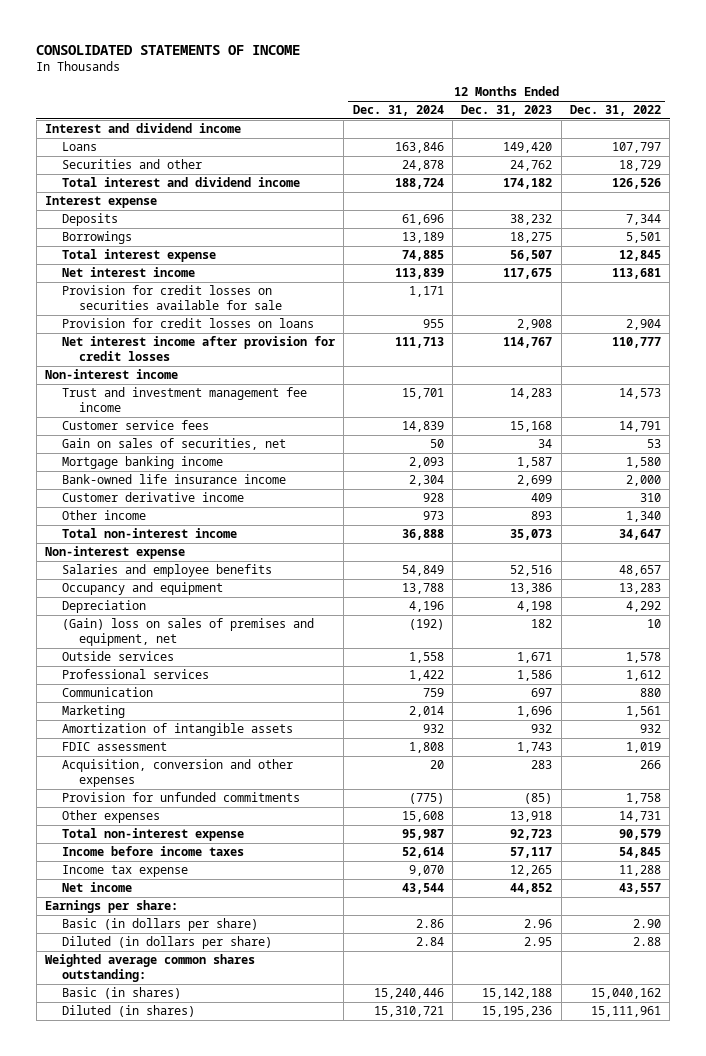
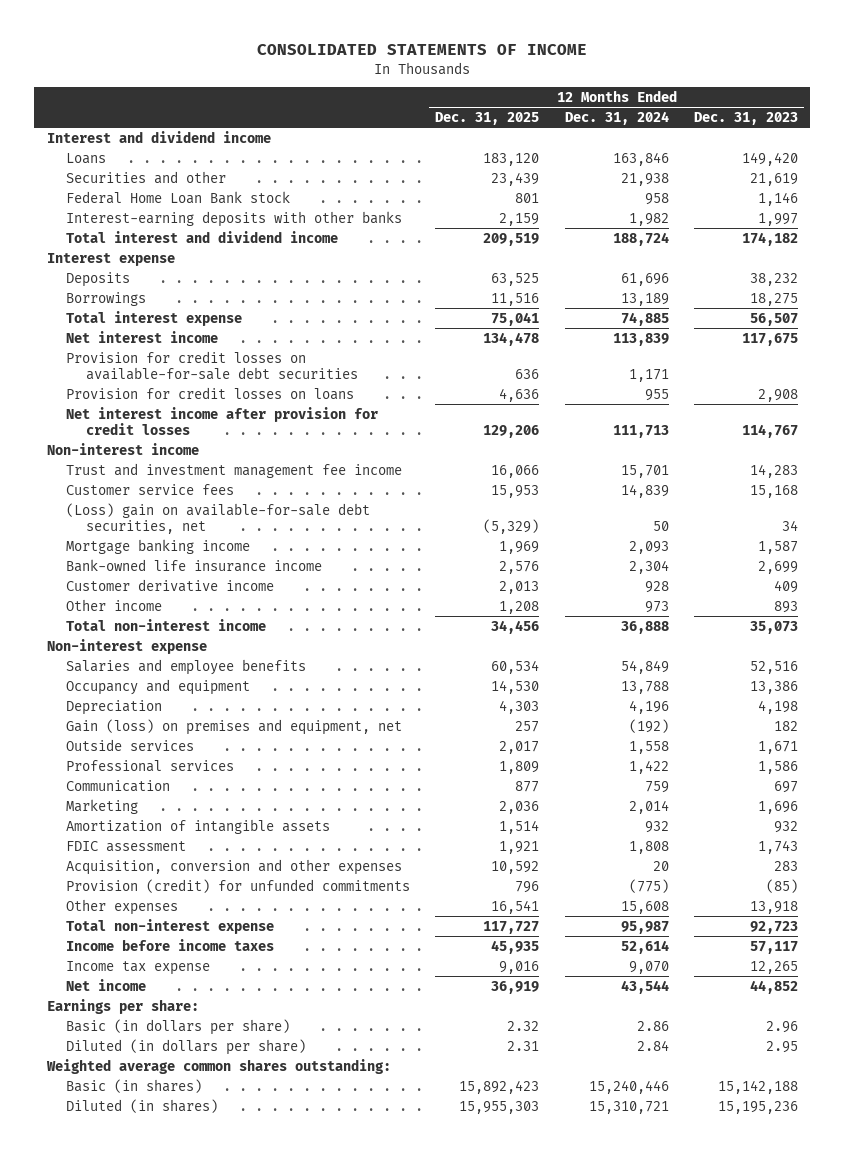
[569,105,661,117] Dec. 31, 2022 -> none
none -> [435,111,540,125] Dec. 31, 2025
[401,160,444,172] 24,878 -> [620,172,669,186] 21,938
[510,160,553,172] 24,762 -> [749,172,798,186] 21,619
none -> [66,190,291,204] Federal Home Loan Bank stock
none -> [66,210,403,227] Interest-earning deposits with other banks
[62,285,283,311] Provision for credit losses on securities available for sale -> [66,350,358,380] Provision for credit losses on available-for-sale debt securities
[62,438,287,451] Gain on sales of securities, net -> [66,502,371,534] (Loss) gain on available-for-sale debt securities, net
[62,618,315,647] (Gain) loss on sales of premises and equipment, net -> [66,718,403,735] Gain (loss) on premises and equipment, net
[62,792,301,803] Provision for unfunded commitments -> [66,878,411,893] Provision (credit) for unfunded commitments

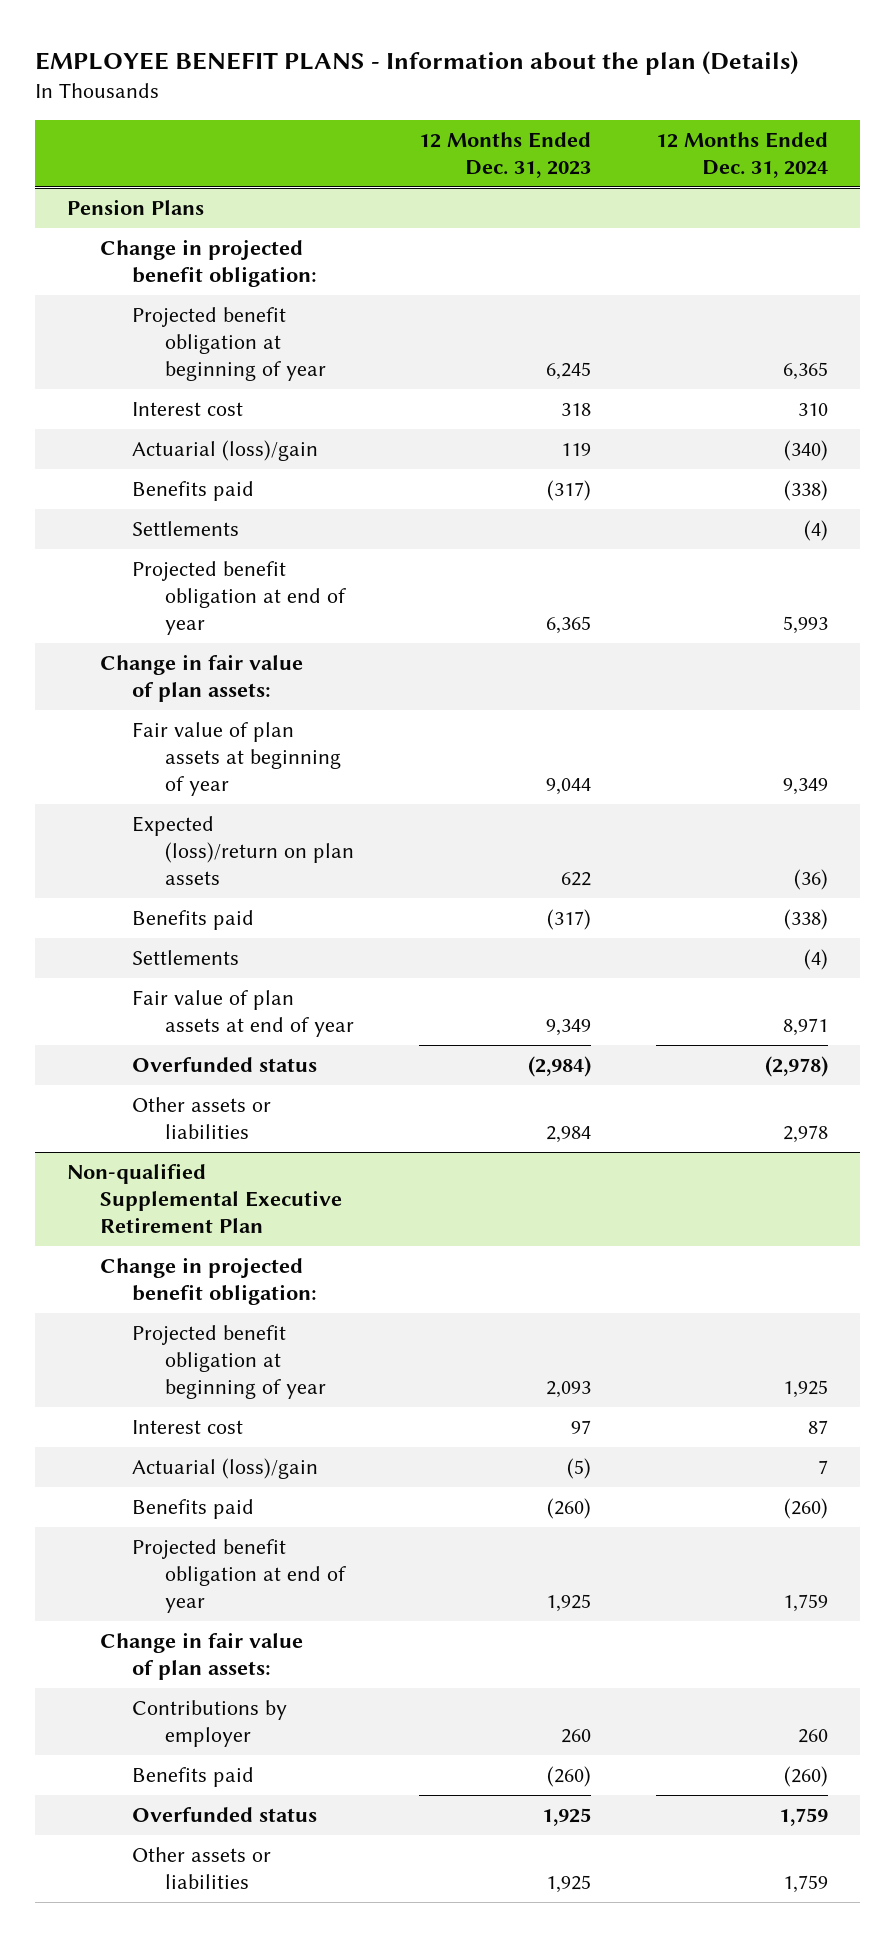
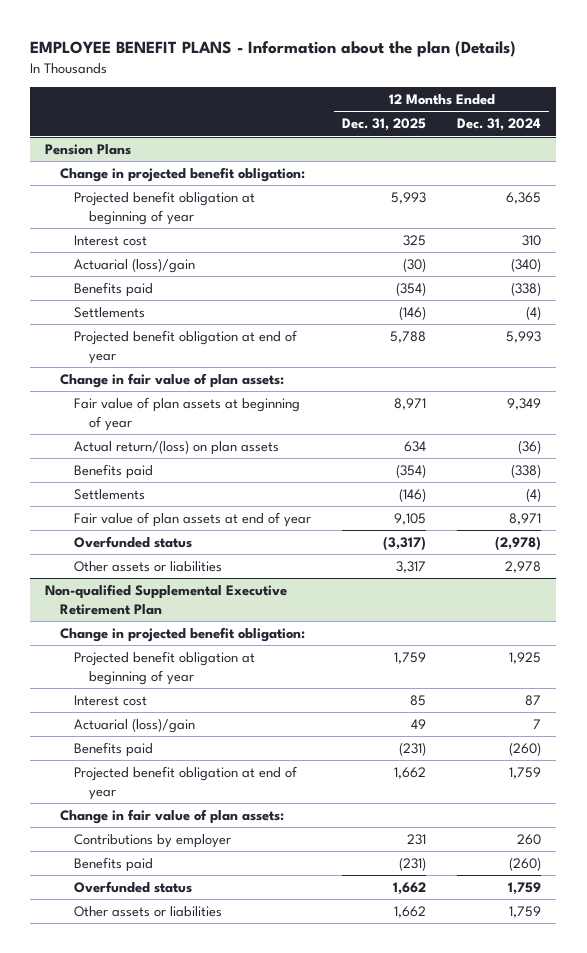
[418,132,591,179] 12 Months Ended Dec. 31, 2023 -> none
none -> [342,118,427,132] Dec. 31, 2025
[132,815,354,885] Expected (loss)/return on plan assets -> [74,439,280,455] Actual return/(loss) on plan assets

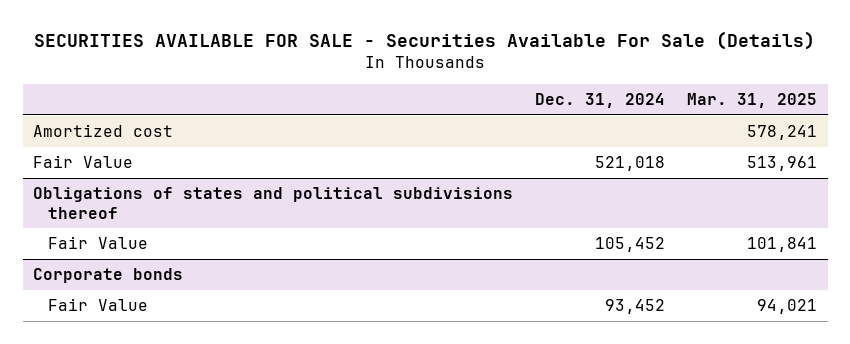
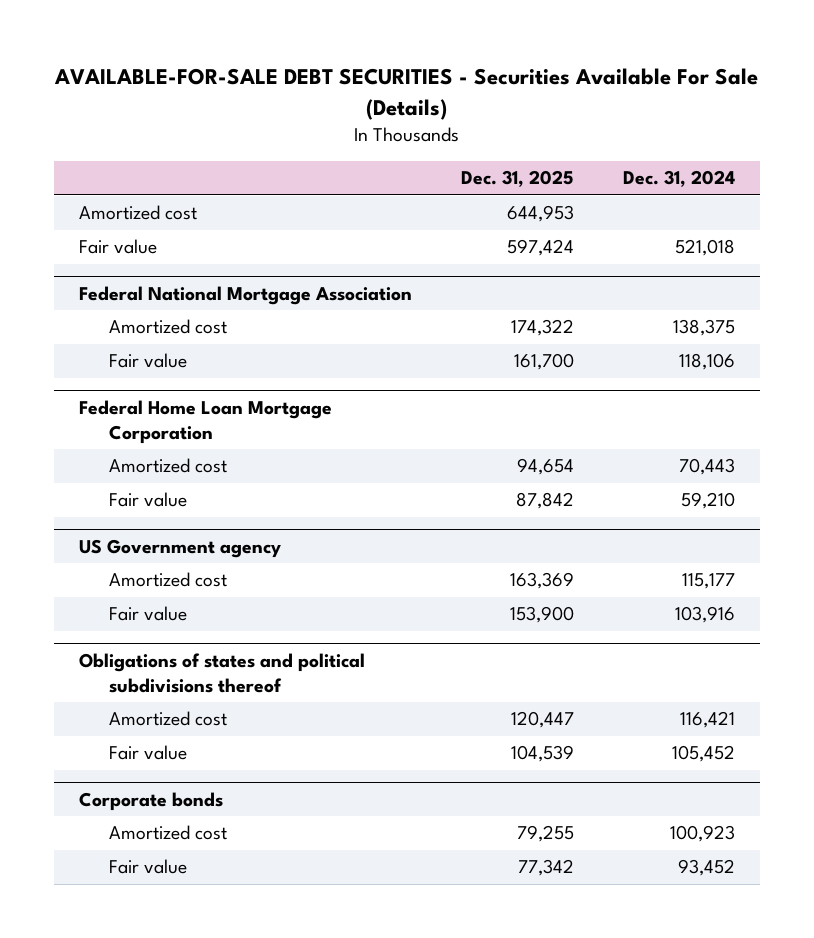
[34,31,816,51] SECURITIES AVAILABLE FOR SALE - Securities Available For Sale (Details) -> [54,68,759,120] AVAILABLE-FOR-SALE DEBT SECURITIES - Securities Available For Sale (Details)
[686,93,817,109] Mar. 31, 2025 -> none
none -> [461,170,575,188] Dec. 31, 2025
[33,155,134,169] Fair Value -> [78,239,157,255] Fair value
none -> [78,285,412,305] Federal National Mortgage Association
none -> [108,319,227,335] Amortized cost
none -> [108,353,187,369] Fair value
none -> [78,399,332,444] Federal Home Loan Mortgage Corporation
none -> [108,458,227,474] Amortized cost
none -> [108,492,187,508] Fair value
none -> [78,538,281,558] US Government agency
none -> [108,572,227,588] Amortized cost
none -> [108,606,187,622] Fair value
none -> [108,711,227,727] Amortized cost
[48,236,149,250] Fair Value -> [108,745,187,761] Fair value
none -> [108,825,227,841] Amortized cost
[48,298,149,312] Fair Value -> [108,859,187,875] Fair value

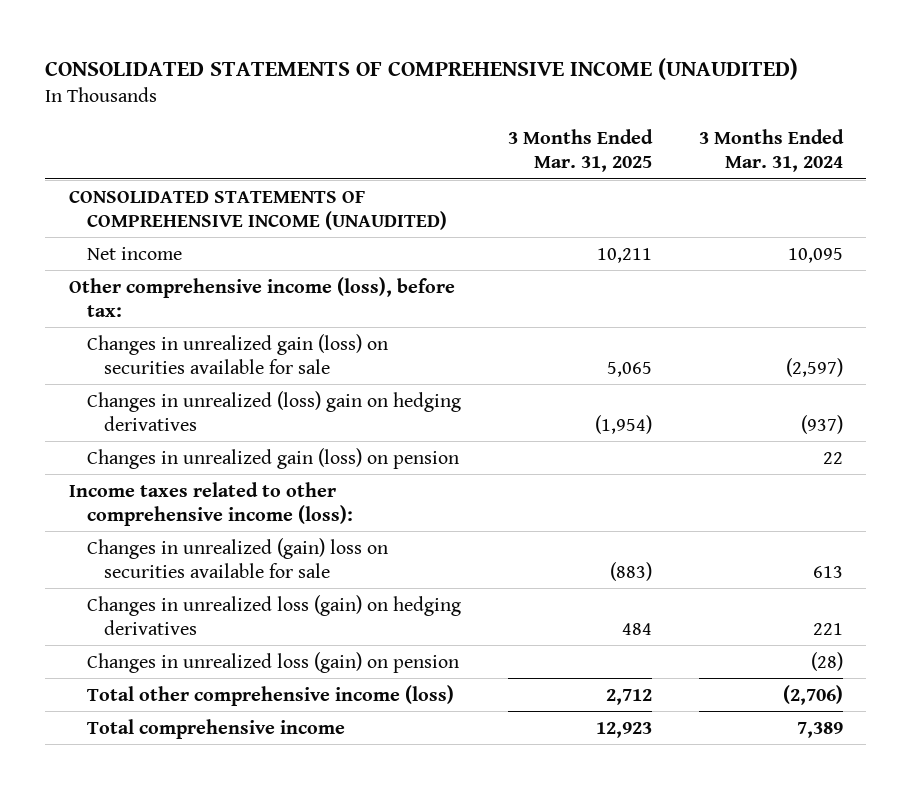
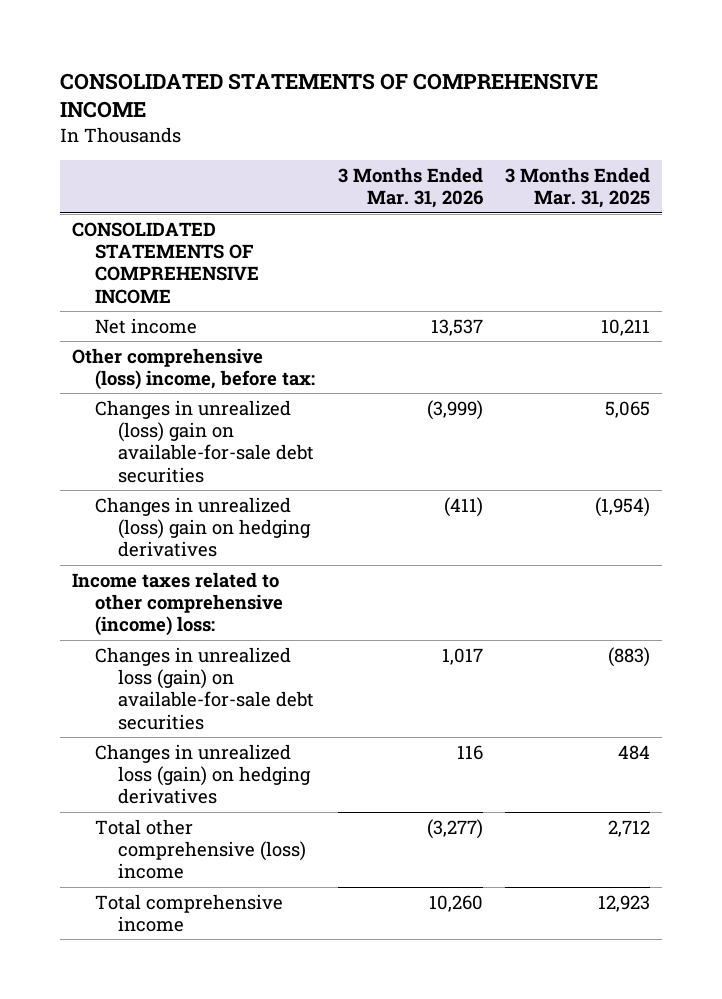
[45,57,799,80] CONSOLIDATED STATEMENTS OF COMPREHENSIVE INCOME (UNAUDITED) -> [60,72,599,119] CONSOLIDATED STATEMENTS OF COMPREHENSIVE INCOME
[698,129,844,173] 3 Months Ended Mar. 31, 2024 -> none
none -> [337,166,483,209] 3 Months Ended Mar. 31, 2026
[68,189,447,230] CONSOLIDATED STATEMENTS OF COMPREHENSIVE INCOME (UNAUDITED) -> [71,221,259,304] CONSOLIDATED STATEMENTS OF COMPREHENSIVE INCOME
[68,276,455,317] Other comprehensive income (loss), before tax: -> [71,347,315,390] Other comprehensive (loss) income, before tax:
[86,333,388,374] Changes in unrealized gain (loss) on securities available for sale -> [94,399,315,483] Changes in unrealized (loss) gain on available-for-sale debt securities
[86,447,459,469] Changes in unrealized gain (loss) on pension -> none
[68,481,353,526] Income taxes related to other comprehensive income (loss): -> [71,571,283,637] Income taxes related to other comprehensive (income) loss:
[86,537,388,578] Changes in unrealized (gain) loss on securities available for sale -> [94,646,315,730] Changes in unrealized loss (gain) on available-for-sale debt securities
[86,651,459,673] Changes in unrealized loss (gain) on pension -> none
[86,684,454,706] Total other comprehensive income (loss) -> [94,818,307,880] Total other comprehensive (loss) income

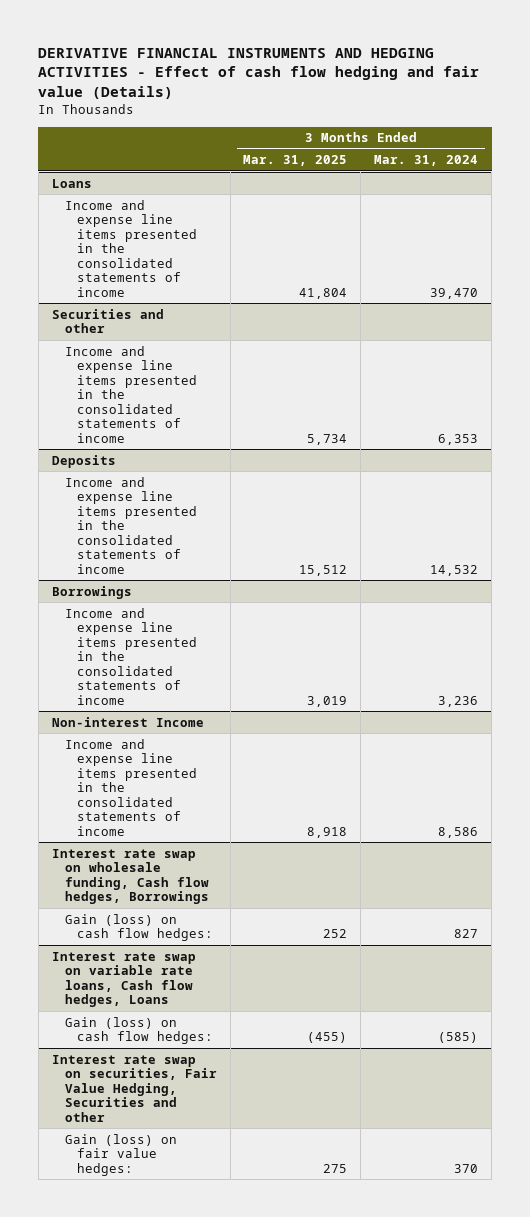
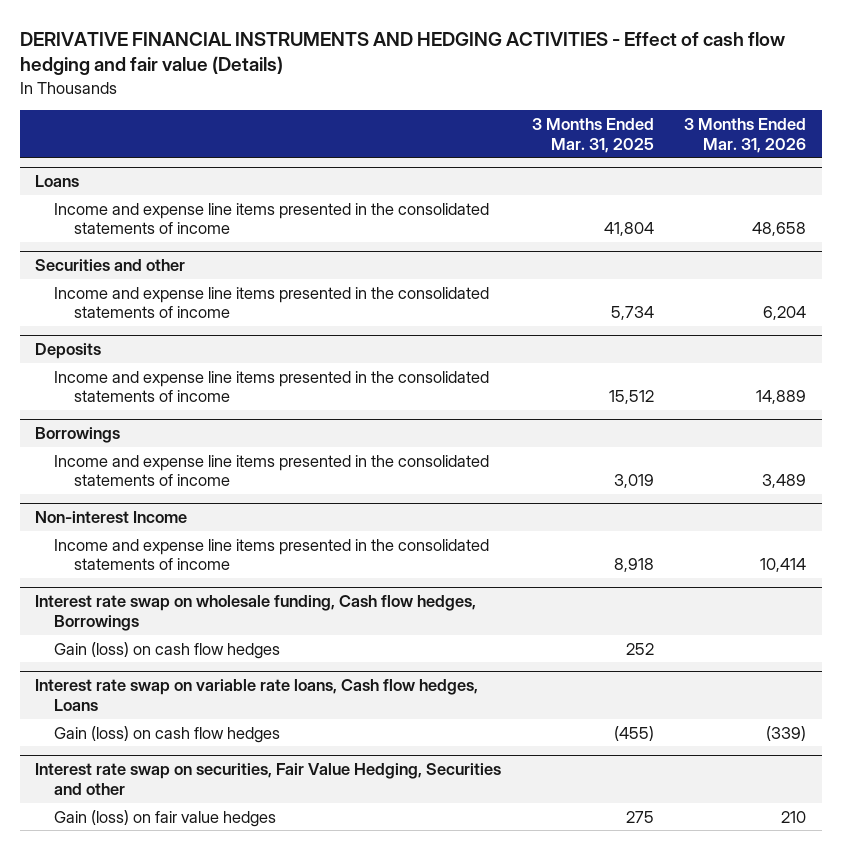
[374,155,479,167] Mar. 31, 2024 -> none
none -> [684,118,807,153] 3 Months Ended Mar. 31, 2026
[64,913,214,942] Gain (loss) on cash flow hedges: -> [54,641,281,659] Gain (loss) on cash flow hedges
[64,1016,214,1045] Gain (loss) on cash flow hedges: -> [54,725,281,743] Gain (loss) on cash flow hedges
[64,1133,177,1176] Gain (loss) on fair value hedges: -> [54,809,277,827] Gain (loss) on fair value hedges

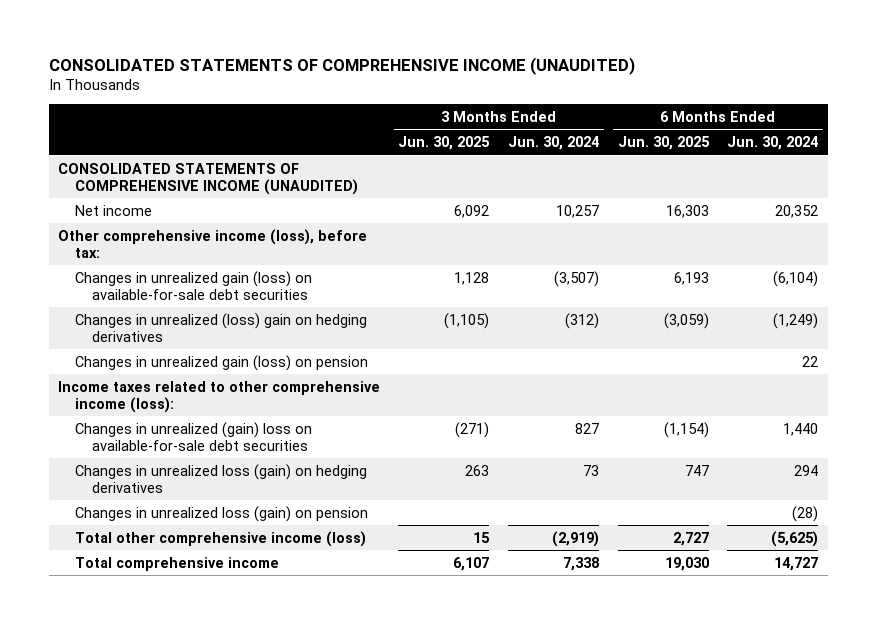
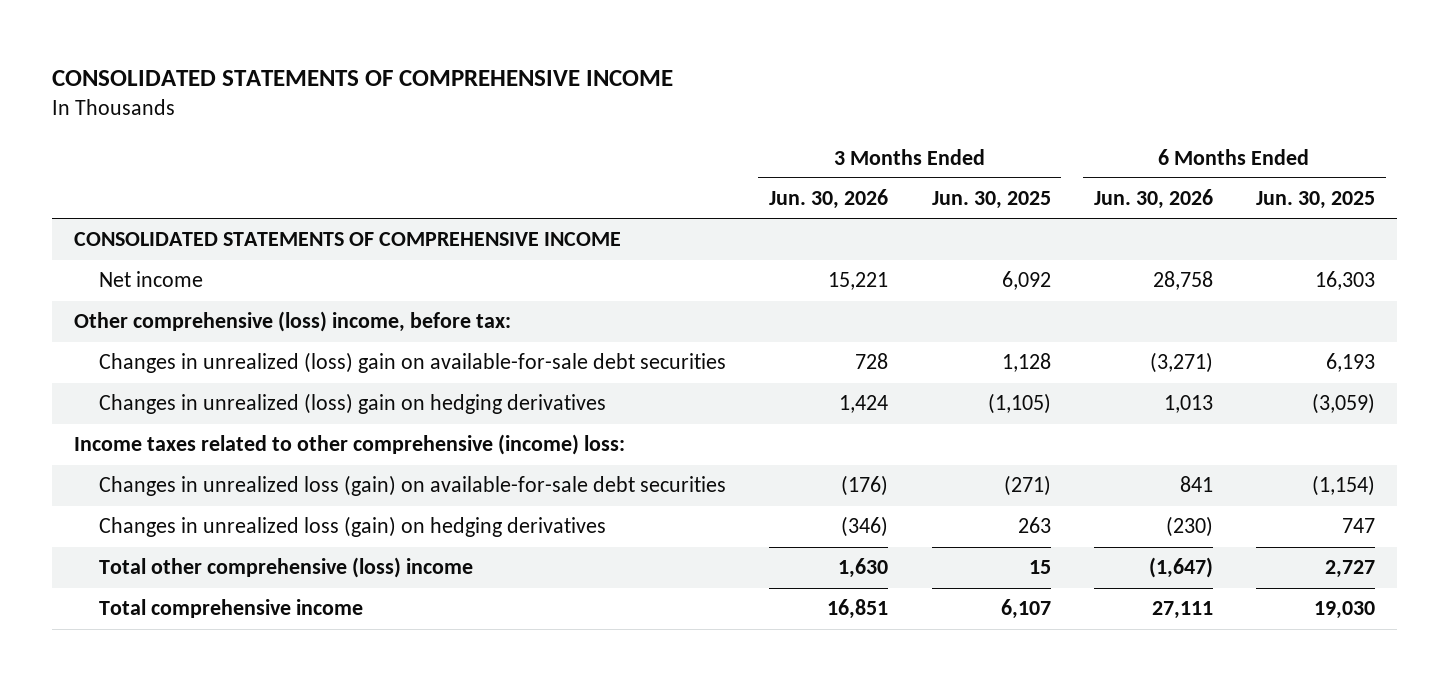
[48,56,635,75] CONSOLIDATED STATEMENTS OF COMPREHENSIVE INCOME (UNAUDITED) -> [52,69,674,86] CONSOLIDATED STATEMENTS OF COMPREHENSIVE INCOME
[508,136,600,151] Jun. 30, 2024 -> none
[727,136,819,151] Jun. 30, 2024 -> none
none -> [769,189,889,210] Jun. 30, 2026
none -> [1093,189,1213,210] Jun. 30, 2026
[57,162,358,195] CONSOLIDATED STATEMENTS OF COMPREHENSIVE INCOME (UNAUDITED) -> [73,232,621,247] CONSOLIDATED STATEMENTS OF COMPREHENSIVE INCOME
[57,228,367,258] Other comprehensive income (loss), before tax: -> [73,311,511,333] Other comprehensive (loss) income, before tax:
[74,270,312,300] Changes in unrealized gain (loss) on available-for-sale debt securities -> [99,352,727,374] Changes in unrealized (loss) gain on available-for-sale debt securities
[74,354,368,371] Changes in unrealized gain (loss) on pension -> none
[57,380,380,413] Income taxes related to other comprehensive income (loss): -> [73,434,625,456] Income taxes related to other comprehensive (income) loss:
[74,421,312,451] Changes in unrealized (gain) loss on available-for-sale debt securities -> [99,475,727,497] Changes in unrealized loss (gain) on available-for-sale debt securities
[74,505,368,522] Changes in unrealized loss (gain) on pension -> none
[74,530,366,547] Total other comprehensive income (loss) -> [99,557,474,579] Total other comprehensive (loss) income

